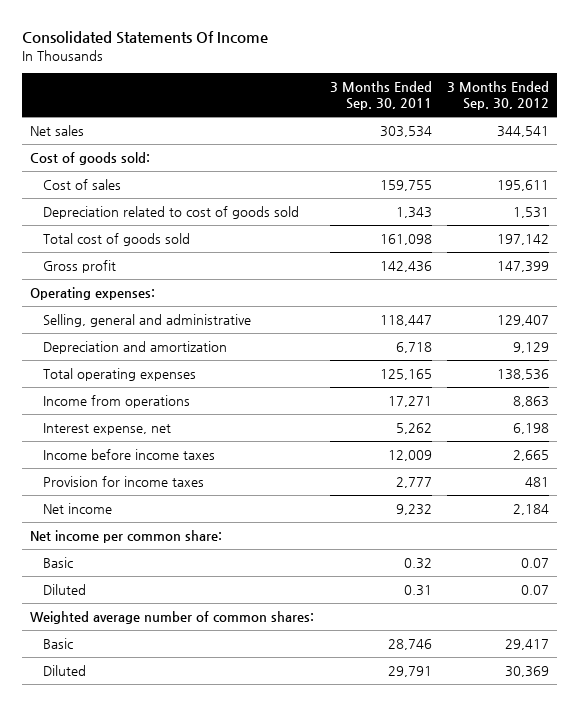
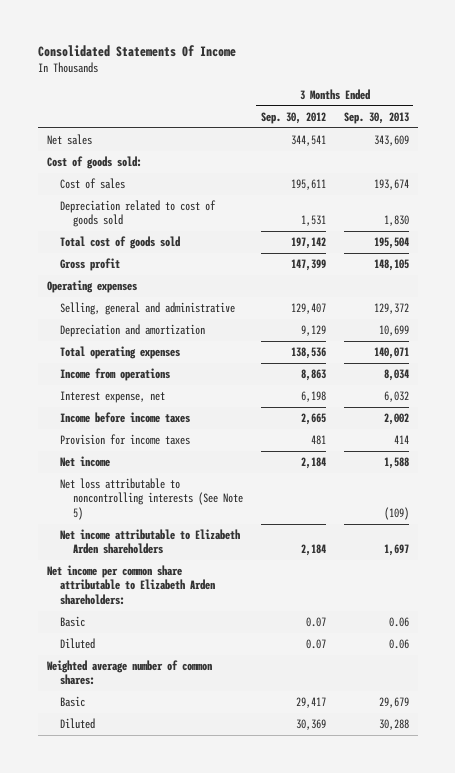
[329,80,432,111] 3 Months Ended Sep. 30, 2011 -> none
none -> [343,111,409,124] Sep. 30, 2013
[29,286,155,300] Operating expenses: -> [46,280,137,294] Operating expenses
none -> [59,478,244,520] Net loss attributable to noncontrolling interests (See Note 5)
none -> [59,529,240,555] Net income attributable to Elizabeth Arden shareholders
[29,529,222,543] Net income per common share: -> [46,565,215,605] Net income per common share attributable to Elizabeth Arden shareholders:

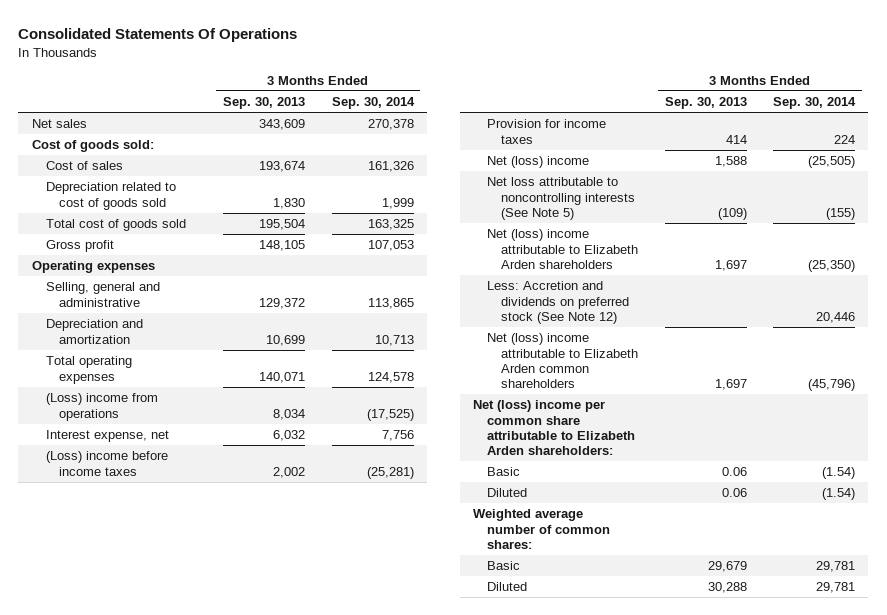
[37,44,236,57] Consolidated Statements Of Income -> [18,27,298,42] Consolidated Statements Of Operations
[260,111,326,124] Sep. 30, 2012 -> none
none -> [331,97,415,110] Sep. 30, 2014
[59,368,170,382] Income from operations -> [45,393,158,421] (Loss) income from operations
[59,412,190,424] Income before income taxes -> [45,451,168,476] (Loss) income before income taxes
[59,456,110,468] Net income -> [487,156,590,169] Net (loss) income
[59,529,240,555] Net income attributable to Elizabeth Arden shareholders -> [487,229,639,269] Net (loss) income attributable to Elizabeth Arden shareholders
none -> [487,281,630,324] Less: Accretion and dividends on preferred stock (See Note 12)
none -> [487,333,639,389] Net (loss) income attributable to Elizabeth Arden common shareholders
[46,565,215,605] Net income per common share attributable to Elizabeth Arden shareholders: -> [473,400,636,456] Net (loss) income per common share attributable to Elizabeth Arden shareholders:

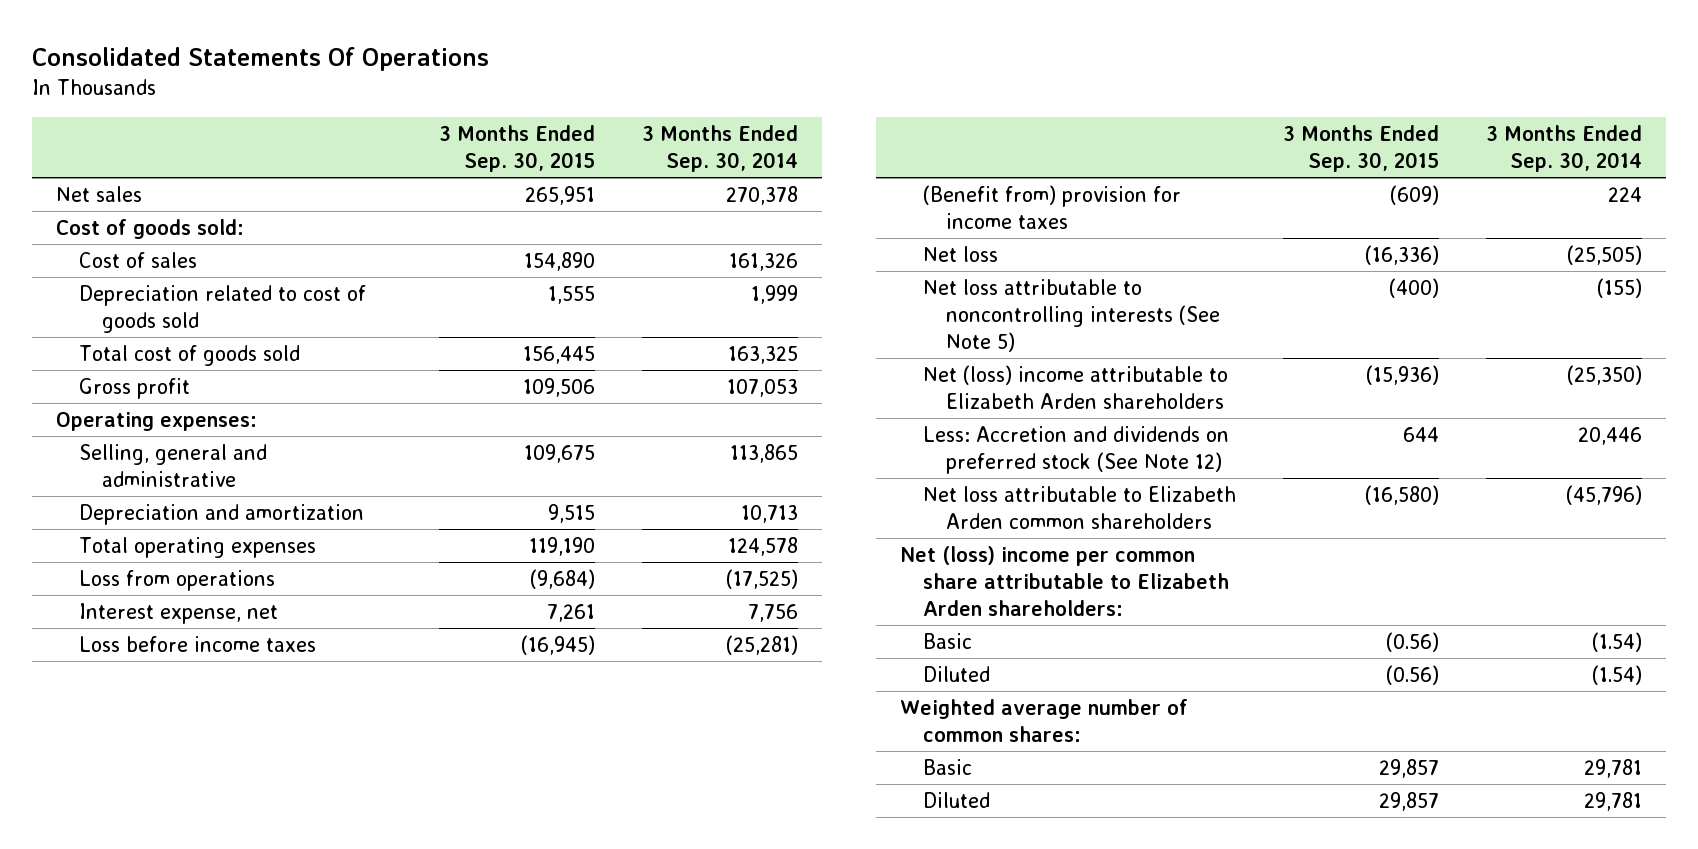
[223,97,306,110] Sep. 30, 2013 -> none
none -> [439,124,596,172] 3 Months Ended Sep. 30, 2015
[31,261,155,274] Operating expenses -> [55,412,257,432] Operating expenses:
[45,393,158,421] (Loss) income from operations -> [78,570,275,592] Loss from operations
[45,451,168,476] (Loss) income before income taxes -> [78,636,316,653] Loss before income taxes
[487,119,607,144] Provision for income taxes -> [922,185,1181,230] (Benefit from) provision for income taxes
[487,156,590,169] Net (loss) income -> [922,246,998,263] Net loss
[487,333,639,389] Net (loss) income attributable to Elizabeth Arden common shareholders -> [922,486,1236,530] Net loss attributable to Elizabeth Arden common shareholders

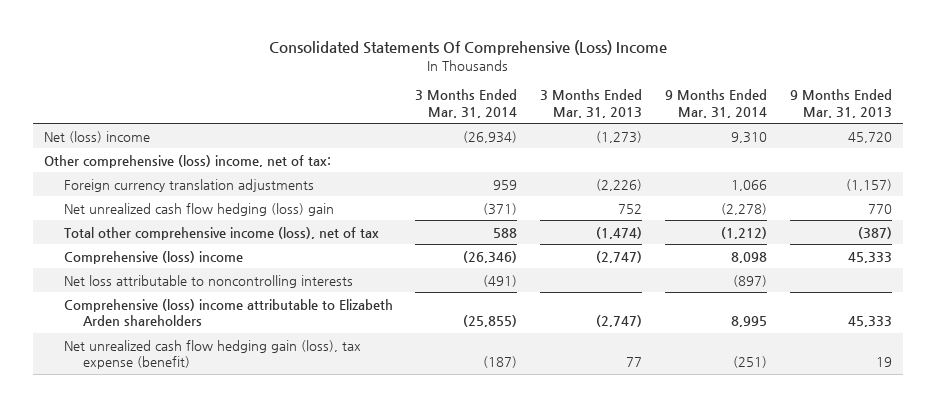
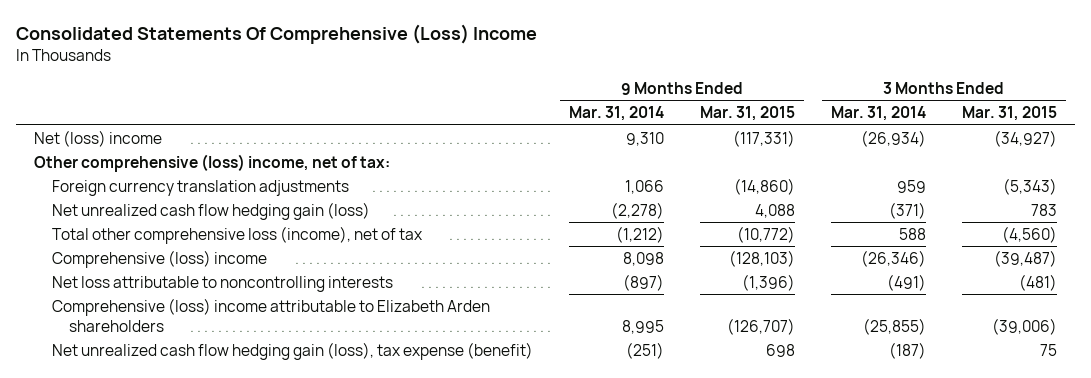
[540,89,643,118] 3 Months Ended Mar. 31, 2013 -> none
[789,89,892,118] 9 Months Ended Mar. 31, 2013 -> none
none -> [699,106,795,122] Mar. 31, 2015
none -> [962,106,1058,122] Mar. 31, 2015
[63,202,334,216] Net unrealized cash flow hedging (loss) gain -> [51,201,370,220] Net unrealized cash flow hedging gain (loss)
[63,226,379,240] Total other comprehensive income (loss), net of tax -> [51,225,423,244] Total other comprehensive loss (income), net of tax

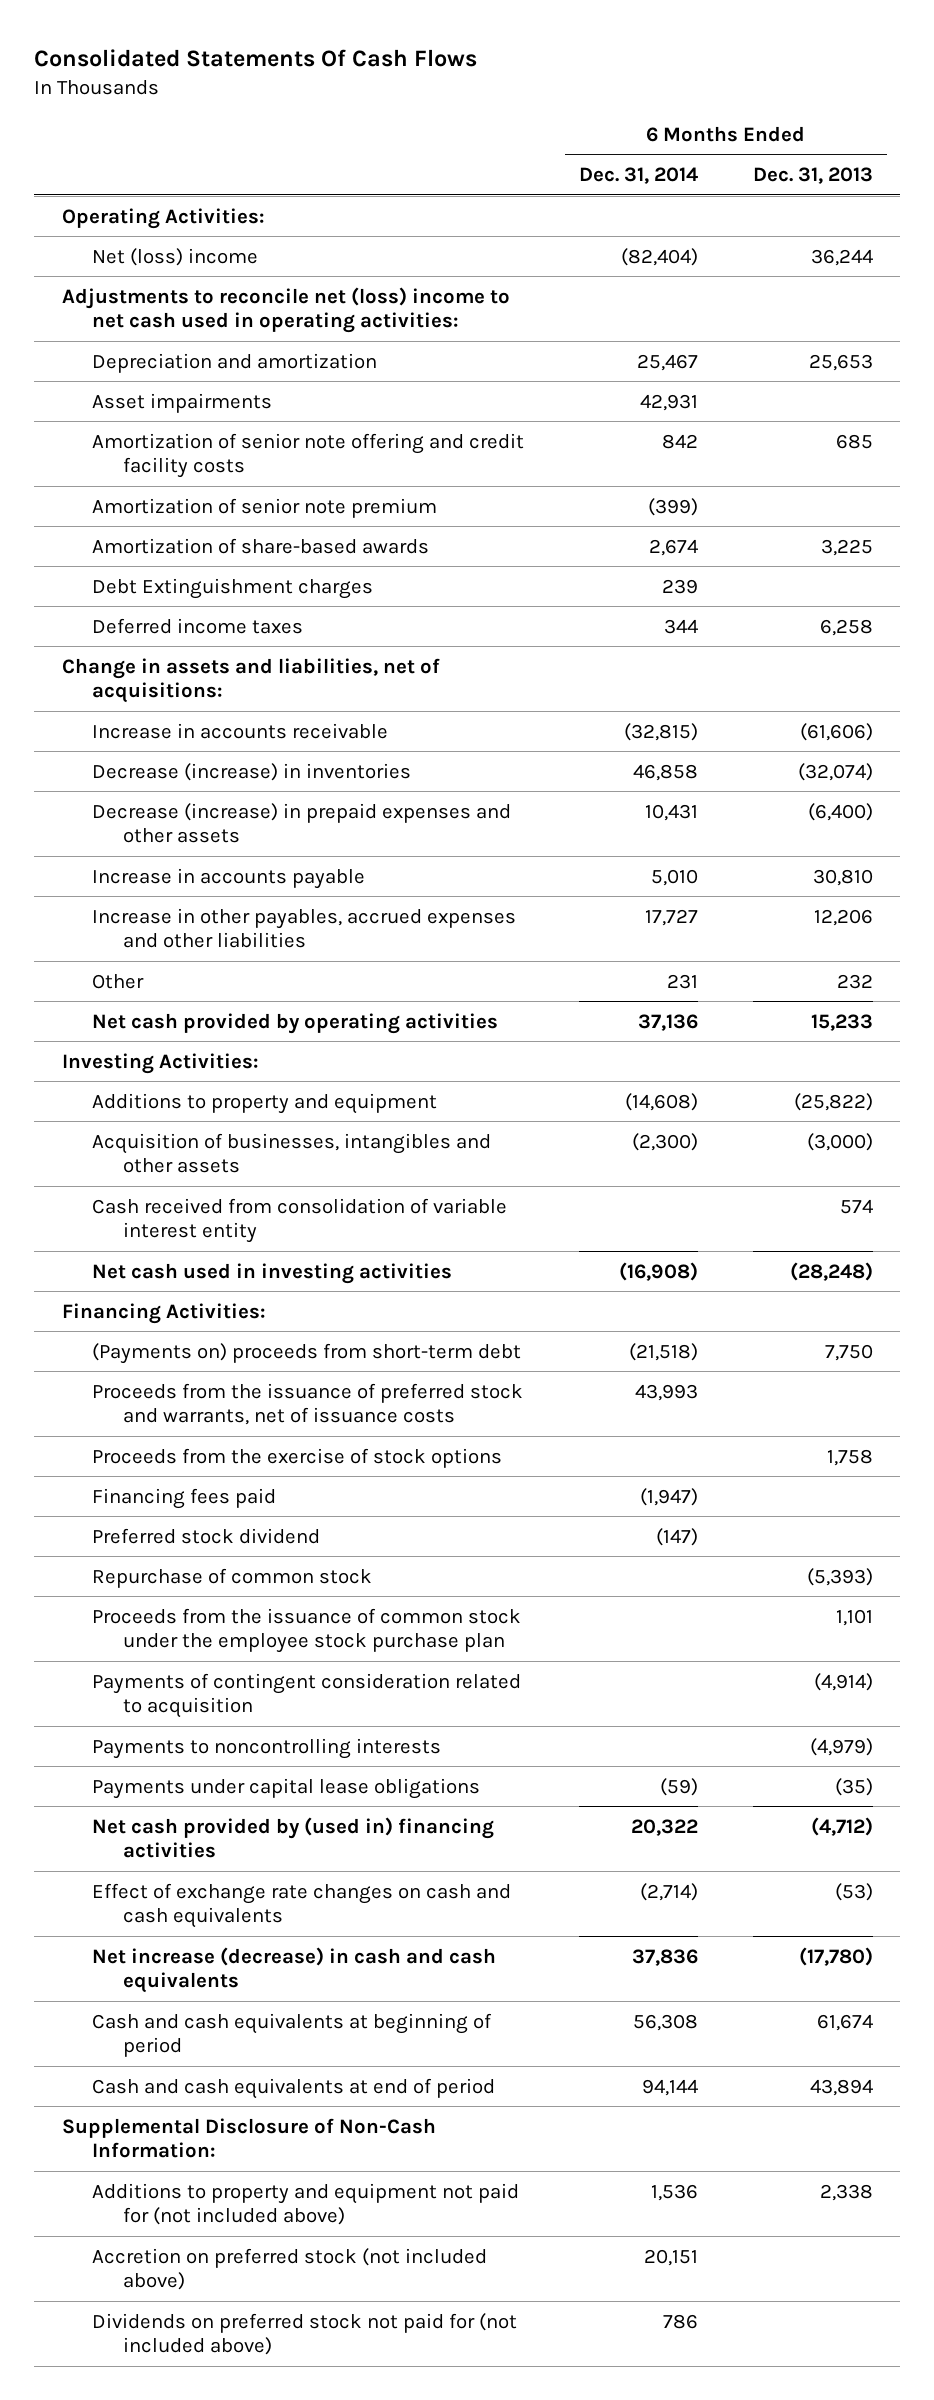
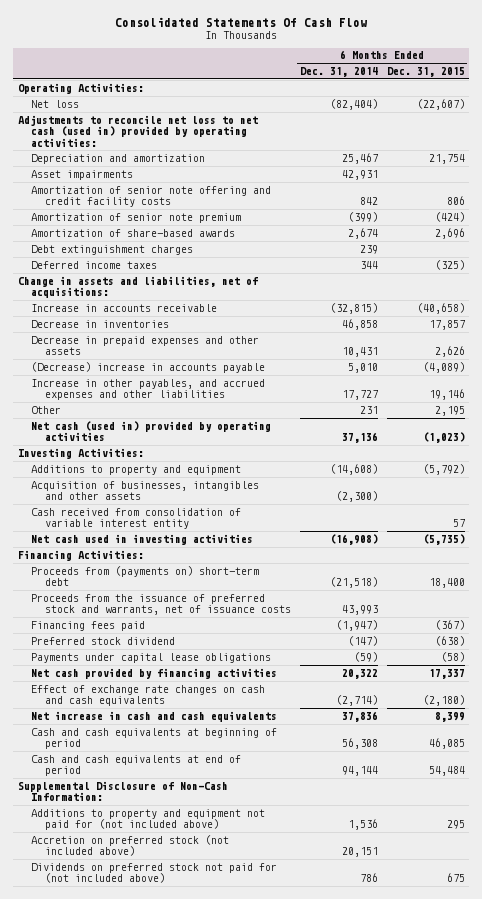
[34,49,478,68] Consolidated Statements Of Cash Flows -> [115,16,368,27] Consolidated Statements Of Cash Flow
[752,167,873,185] Dec. 31, 2013 -> none
none -> [386,66,465,77] Dec. 31, 2015
[92,247,259,266] Net (loss) income -> [31,99,80,108] Net loss
[61,286,510,334] Adjustments to reconcile net (loss) income to net cash used in operating activities: -> [17,114,258,147] Adjustments to reconcile net loss to net cash (used in) provided by operating activities:
[92,577,374,599] Debt Extinguishment charges -> [31,244,194,255] Debt extinguishment charges
[92,762,412,781] Decrease (increase) in inventories -> [31,319,170,328] Decrease in inventories
[92,802,512,844] Decrease (increase) in prepaid expenses and other assets -> [31,335,260,356] Decrease in prepaid expenses and other assets
[92,867,366,889] Increase in accounts payable -> [31,361,266,373] (Decrease) increase in accounts payable
[92,907,517,949] Increase in other payables, accrued expenses and other liabilities -> [31,378,266,401] Increase in other payables, and accrued expenses and other liabilities
[92,1012,499,1034] Net cash provided by operating activities -> [31,420,272,442] Net cash (used in) provided by operating activities
[92,1342,522,1364] (Payments on) proceeds from short-term debt -> [31,565,260,587] Proceeds from (payments on) short-term debt
[92,1447,503,1468] Proceeds from the exercise of stock options -> none
[92,1567,373,1588] Repurchase of common stock -> none
[92,1607,522,1654] Proceeds from the issuance of common stock under the employee stock purchase plan -> none
[92,1672,522,1719] Payments of contingent consideration related to acquisition -> none
[92,1737,442,1759] Payments to noncontrolling interests -> none
[92,1816,495,1859] Net cash provided by (used in) financing activities -> [31,667,278,679] Net cash provided by financing activities
[92,1946,497,1994] Net increase (decrease) in cash and cash equivalents -> [31,710,278,722] Net increase in cash and cash equivalents

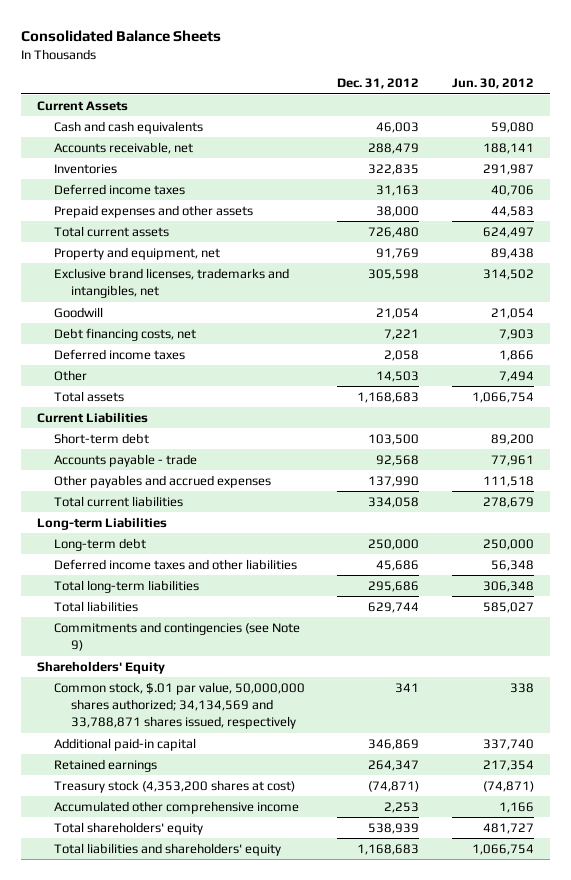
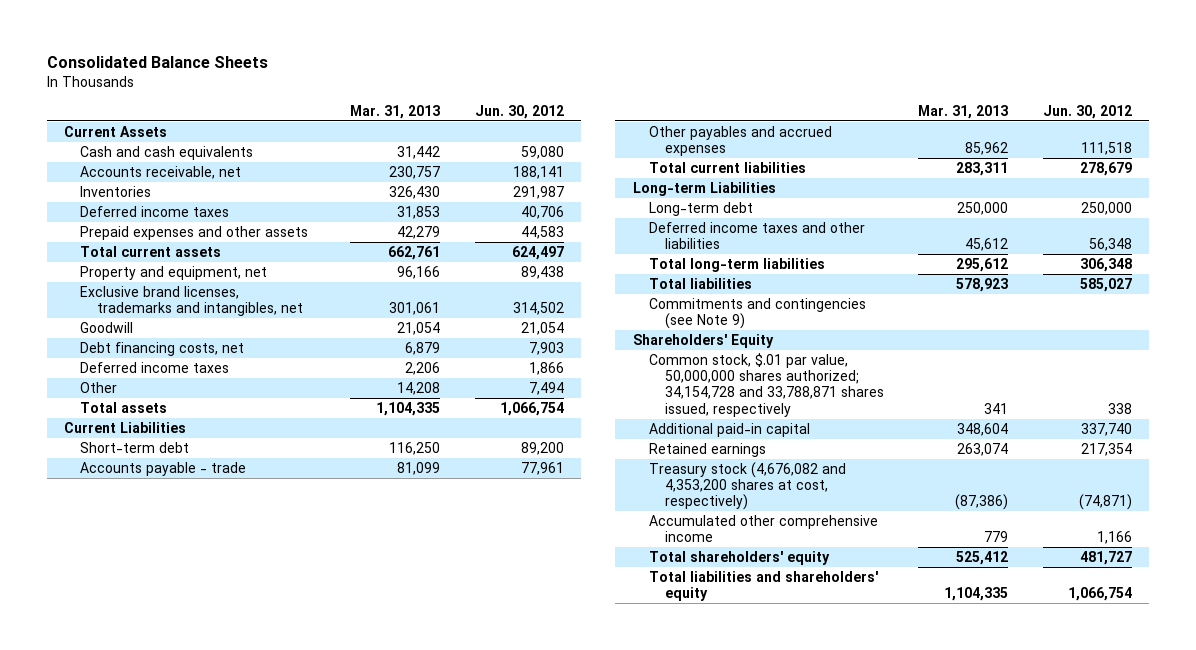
[337,78,420,90] Dec. 31, 2012 -> none
none -> [350,104,441,119] Mar. 31, 2013
[54,681,306,730] Common stock, $.01 par value, 50,000,000 shares authorized; 34,134,569 and 33,788,871 shares issued, respectively -> [648,352,885,417] Common stock, $.01 par value, 50,000,000 shares authorized; 34,154,728 and 33,788,871 shares issued, respectively
[54,779,296,793] Treasury stock (4,353,200 shares at cost) -> [648,461,846,511] Treasury stock (4,676,082 and 4,353,200 shares at cost, respectively)

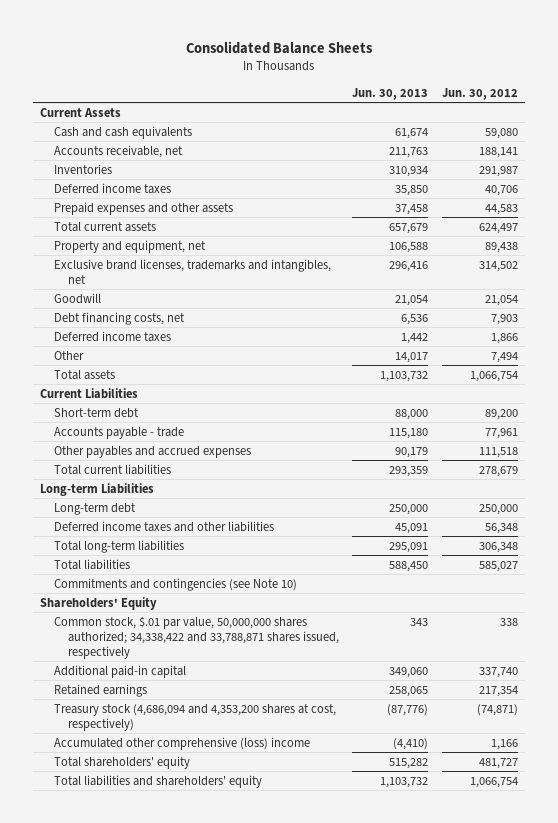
[350,104,441,119] Mar. 31, 2013 -> none
none -> [352,87,429,100] Jun. 30, 2013
[648,297,866,330] Commitments and contingencies (see Note 9) -> [53,577,297,591] Commitments and contingencies (see Note 10)
[648,352,885,417] Common stock, $.01 par value, 50,000,000 shares authorized; 34,154,728 and 33,788,871 shares issued, respectively -> [53,615,339,659] Common stock, $.01 par value, 50,000,000 shares authorized; 34,338,422 and 33,788,871 shares issued, respectively
[648,461,846,511] Treasury stock (4,676,082 and 4,353,200 shares at cost, respectively) -> [53,703,336,731] Treasury stock (4,686,094 and 4,353,200 shares at cost, respectively)
[648,514,878,543] Accumulated other comprehensive income -> [53,736,310,750] Accumulated other comprehensive (loss) income

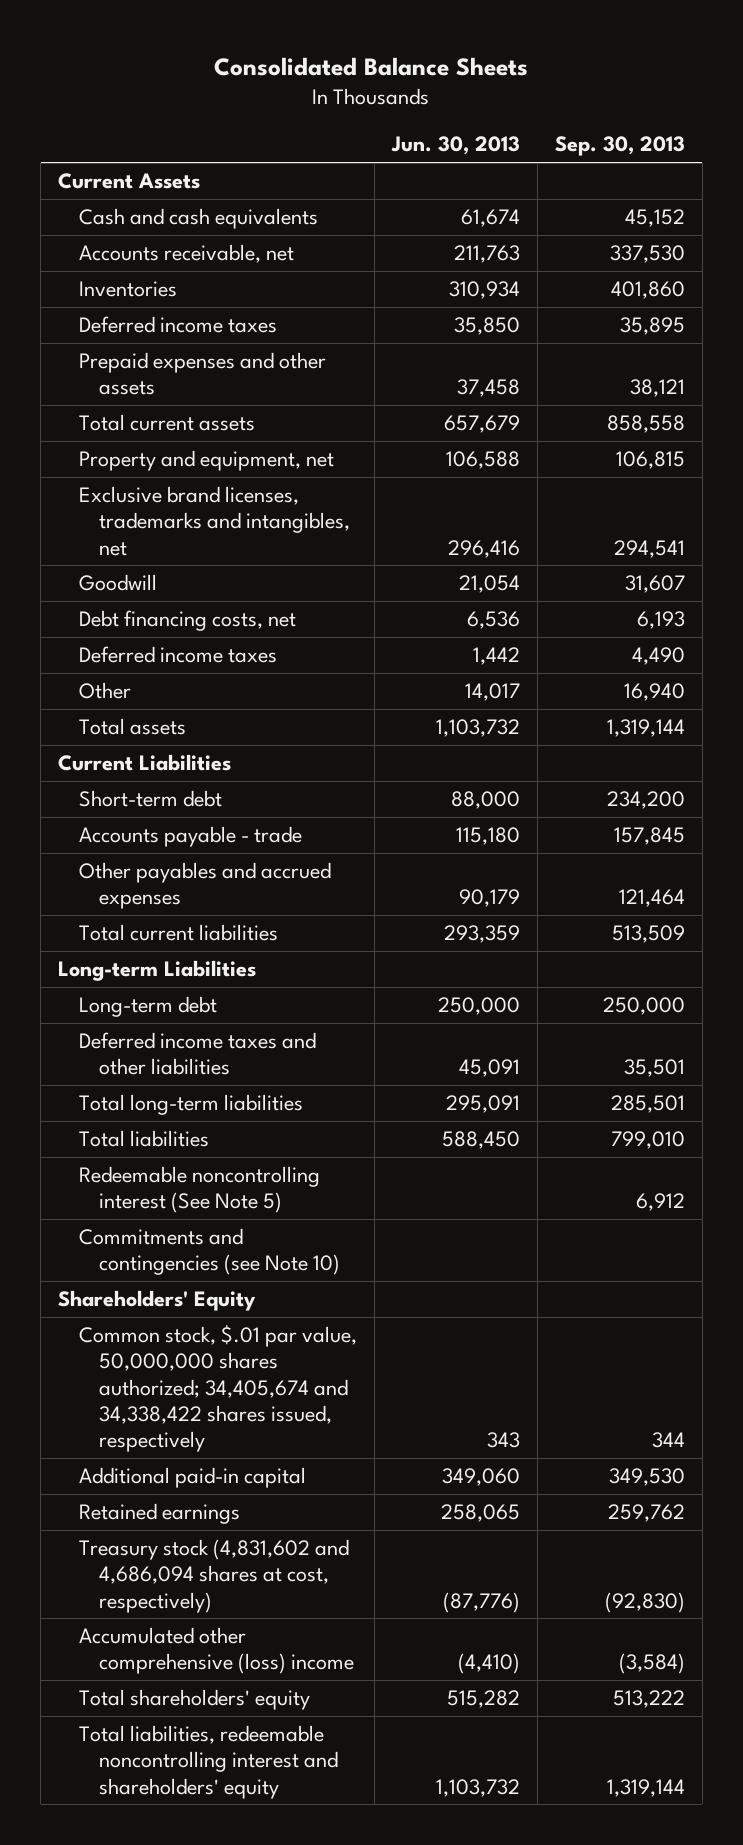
[441,87,518,100] Jun. 30, 2012 -> none
none -> [554,136,685,157] Sep. 30, 2013
none -> [78,1166,320,1214] Redeemable noncontrolling interest (See Note 5)
[53,615,339,659] Common stock, $.01 par value, 50,000,000 shares authorized; 34,338,422 and 33,788,871 shares issued, respectively -> [78,1325,357,1453] Common stock, $.01 par value, 50,000,000 shares authorized; 34,405,674 and 34,338,422 shares issued, respectively
[53,703,336,731] Treasury stock (4,686,094 and 4,353,200 shares at cost, respectively) -> [78,1539,349,1613] Treasury stock (4,831,602 and 4,686,094 shares at cost, respectively)
[53,774,262,788] Total liabilities and shareholders' equity -> [78,1725,338,1799] Total liabilities, redeemable noncontrolling interest and shareholders' equity

